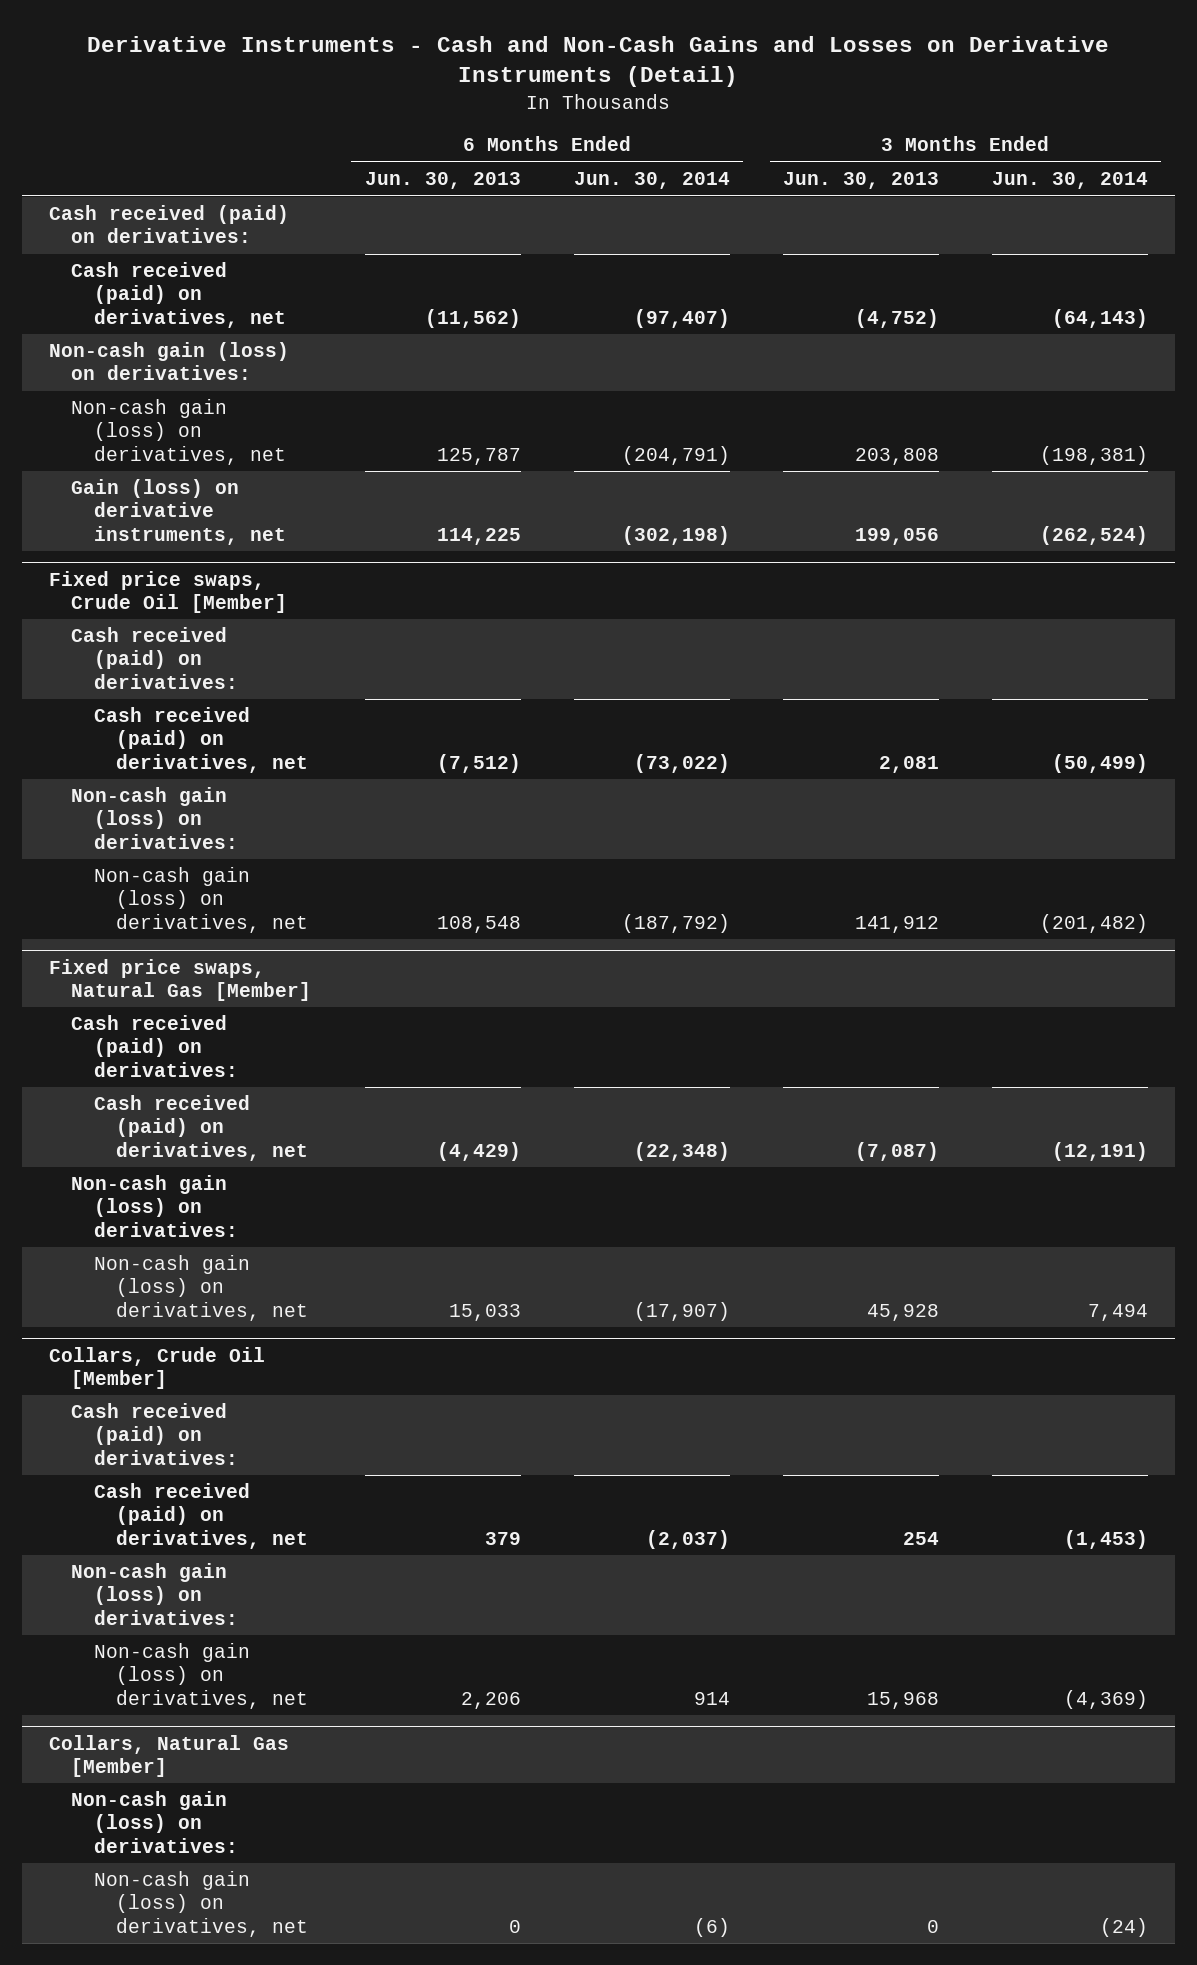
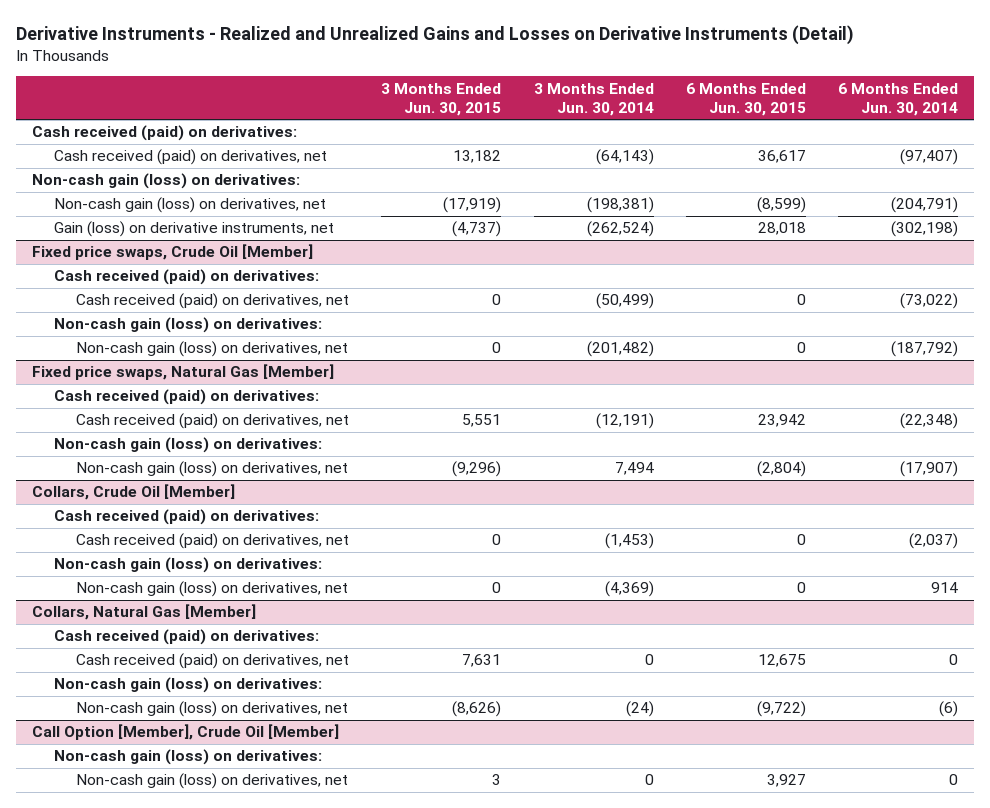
[87,36,1110,88] Derivative Instruments - Cash and Non-Cash Gains and Losses on Derivative Instruments (Detail) -> [16,25,855,46] Derivative Instruments - Realized and Unrealized Gains and Losses on Derivative Instruments (Detail)
[364,172,521,190] Jun. 30, 2013 -> none
[782,172,939,190] Jun. 30, 2013 -> none
none -> [381,82,502,116] 3 Months Ended Jun. 30, 2015
none -> [685,82,806,116] 6 Months Ended Jun. 30, 2015
none -> [54,629,320,646] Cash received (paid) on derivatives:
none -> [76,653,350,670] Cash received (paid) on derivatives, net
none -> [32,724,340,741] Call Option [Member], Crude Oil [Member]
none -> [54,749,323,766] Non-cash gain (loss) on derivatives:
none -> [76,773,349,790] Non-cash gain (loss) on derivatives, net

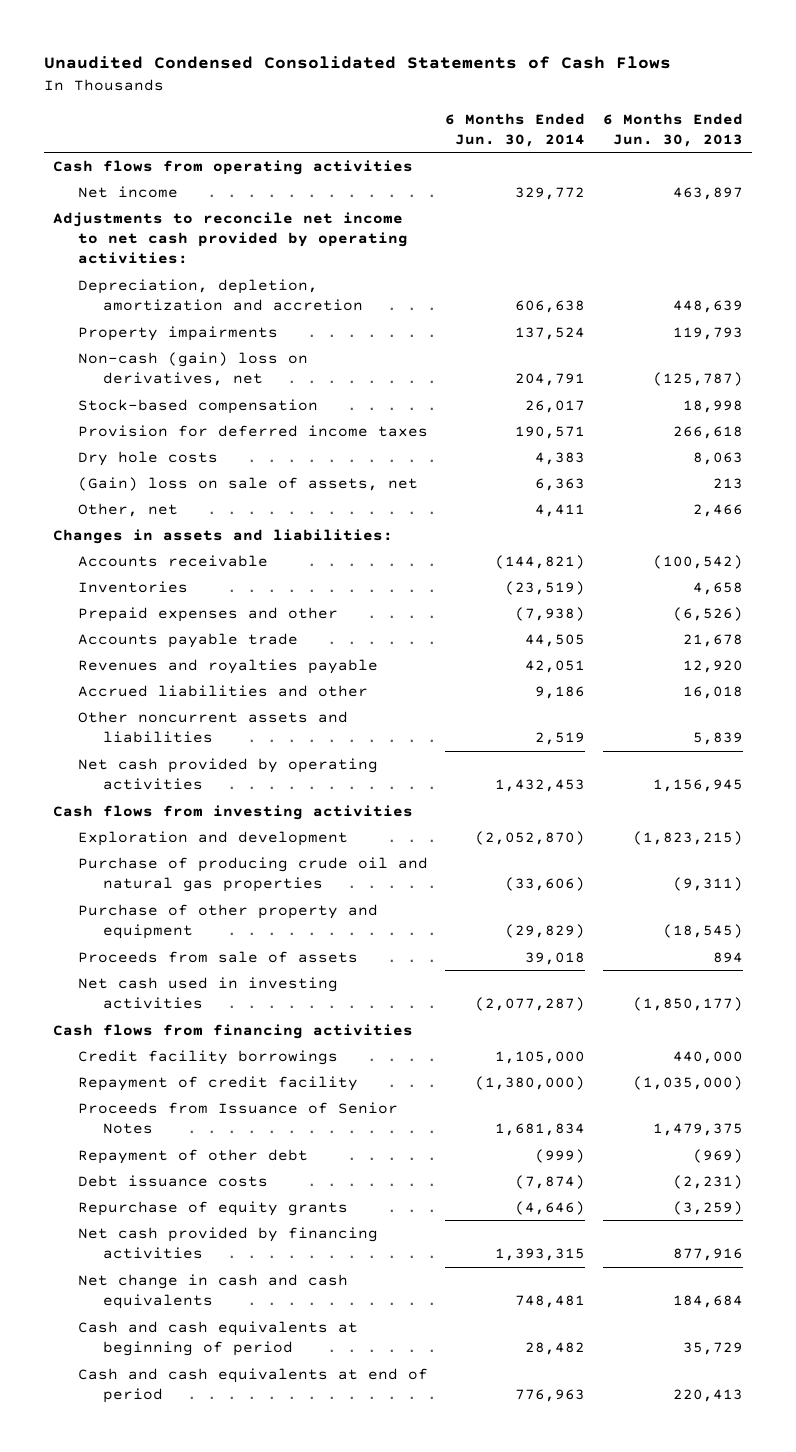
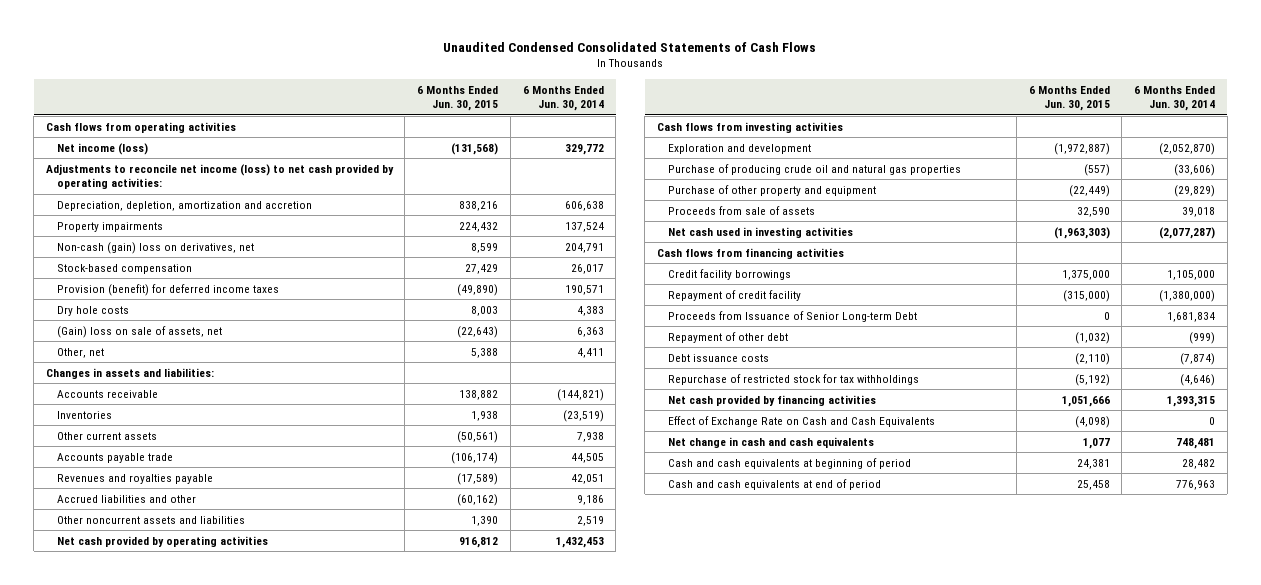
[603,112,744,147] 6 Months Ended Jun. 30, 2013 -> none
none -> [417,85,499,112] 6 Months Ended Jun. 30, 2015
[77,185,178,198] Net income -> [56,142,148,155] Net income (loss)
[52,211,408,265] Adjustments to reconcile net income to net cash provided by operating activities: -> [45,163,394,190] Adjustments to reconcile net income (loss) to net cash provided by operating activities:
[77,424,428,437] Provision for deferred income taxes -> [56,283,279,296] Provision (benefit) for deferred income taxes
[77,606,338,622] Prepaid expenses and other -> none
none -> [56,431,157,440] Other current assets
[77,1101,398,1135] Proceeds from Issuance of Senior Notes -> [667,310,917,322] Proceeds from Issuance of Senior Long-term Debt
[77,1200,348,1216] Repurchase of equity grants -> [667,373,919,385] Repurchase of restricted stock for tax withholdings
none -> [667,415,935,427] Effect of Exchange Rate on Cash and Cash Equivalents

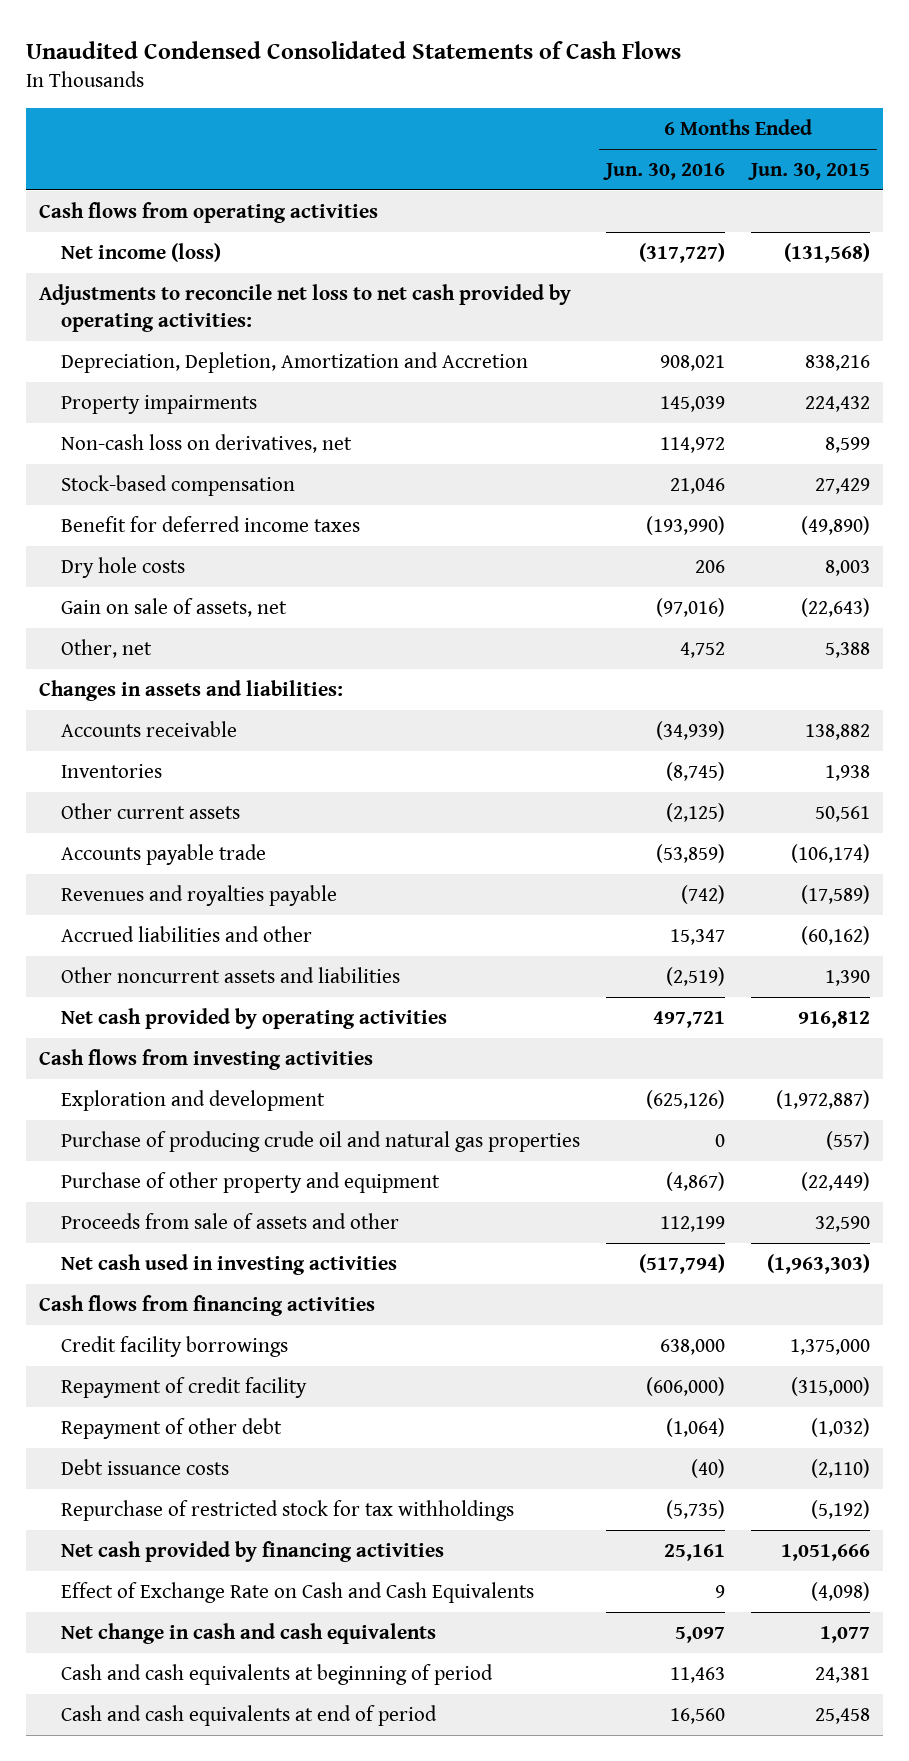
[522,85,604,112] 6 Months Ended Jun. 30, 2014 -> none
none -> [602,162,725,180] Jun. 30, 2016
[45,163,394,190] Adjustments to reconcile net income (loss) to net cash provided by operating activities: -> [39,283,572,332] Adjustments to reconcile net loss to net cash provided by operating activities:
[56,200,312,211] Depreciation, depletion, amortization and accretion -> [60,351,528,373] Depreciation, Depletion, Amortization and Accretion
[56,241,254,254] Non-cash (gain) loss on derivatives, net -> [60,433,352,453] Non-cash loss on derivatives, net
[56,283,279,296] Provision (benefit) for deferred income taxes -> [60,515,360,532] Benefit for deferred income taxes
[56,325,222,338] (Gain) loss on sale of assets, net -> [60,597,287,617] Gain on sale of assets, net
[457,430,499,443] (50,561) -> [814,805,870,822] 50,561
[667,205,815,215] Proceeds from sale of assets -> [60,1212,399,1229] Proceeds from sale of assets and other
[667,310,917,322] Proceeds from Issuance of Senior Long-term Debt -> none

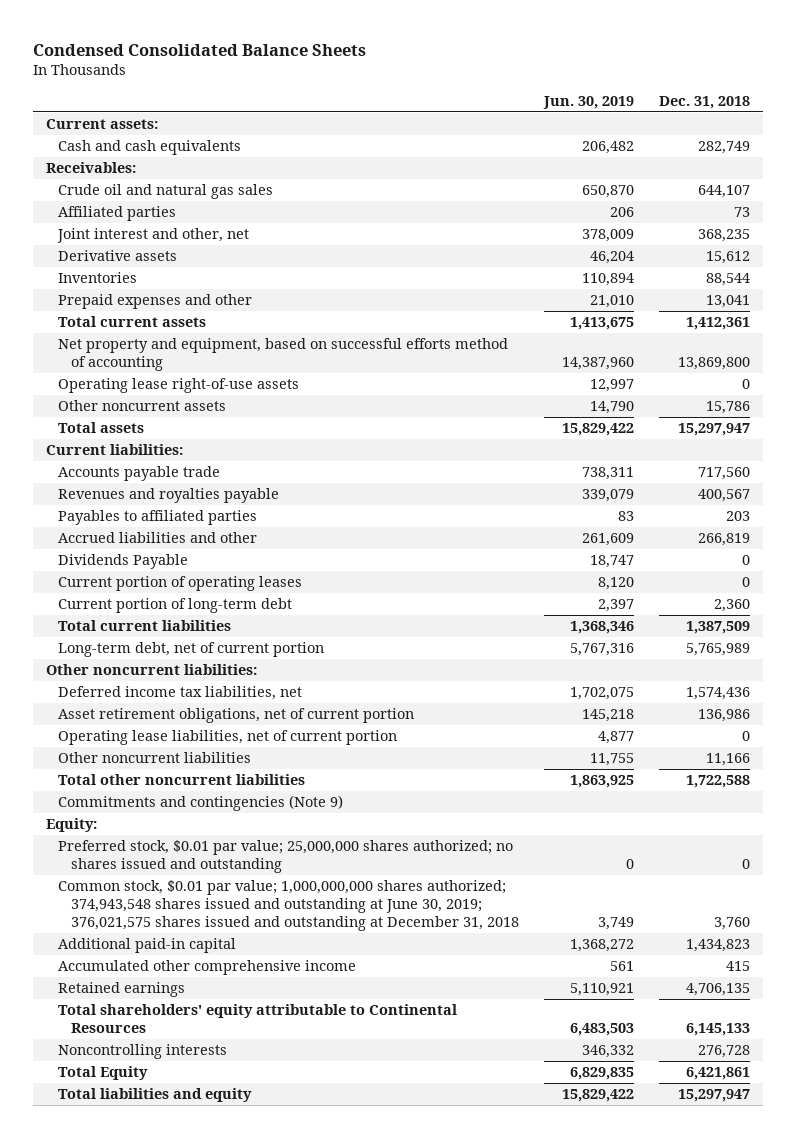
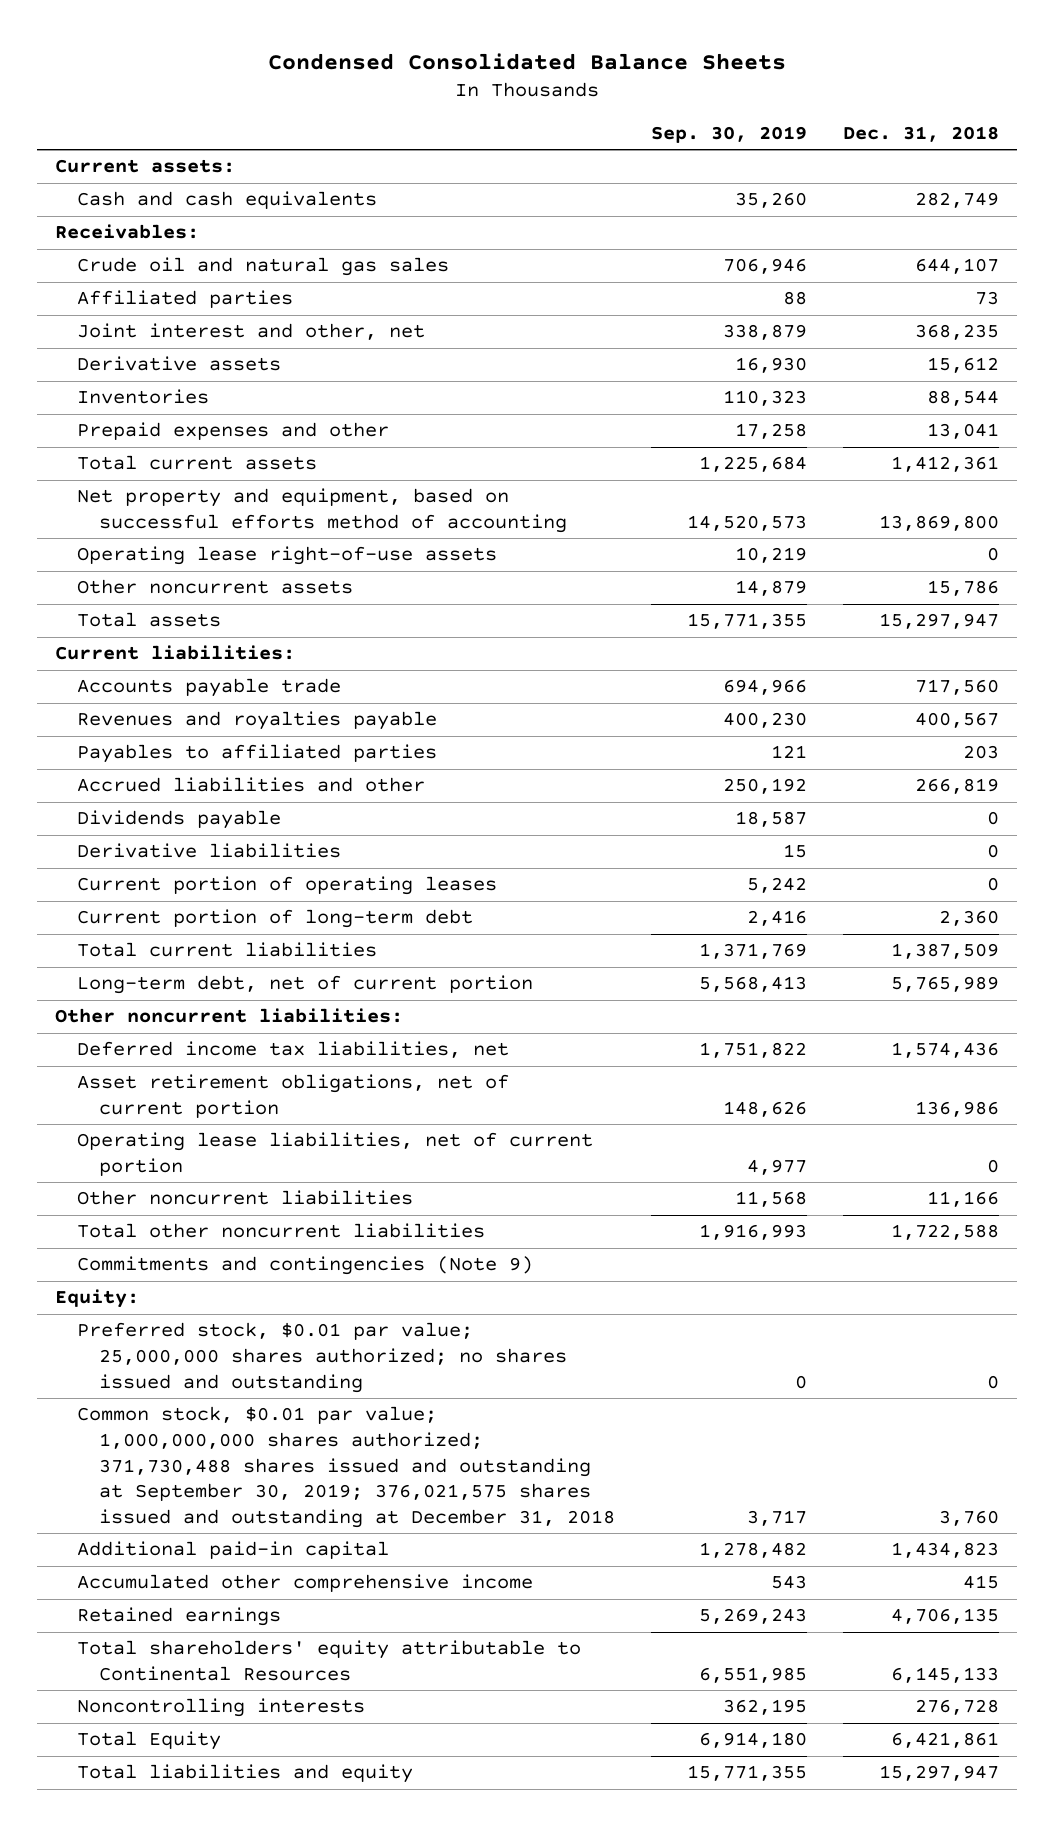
[543,95,635,109] Jun. 30, 2019 -> none
none -> [650,126,807,144] Sep. 30, 2019
[58,554,189,570] Dividends Payable -> [77,810,282,830] Dividends payable
none -> [77,843,342,859] Derivative liabilities
[58,880,520,932] Common stock, $0.01 par value; 1,000,000,000 shares authorized; 374,943,548 shares issued and outstanding at June 30, 2019; 376,021,575 shares issued and outstanding at December 31, 2018 -> [77,1406,615,1528] Common stock, $0.01 par value; 1,000,000,000 shares authorized; 371,730,488 shares issued and outstanding at September 30, 2019; 376,021,575 shares issued and outstanding at December 31, 2018

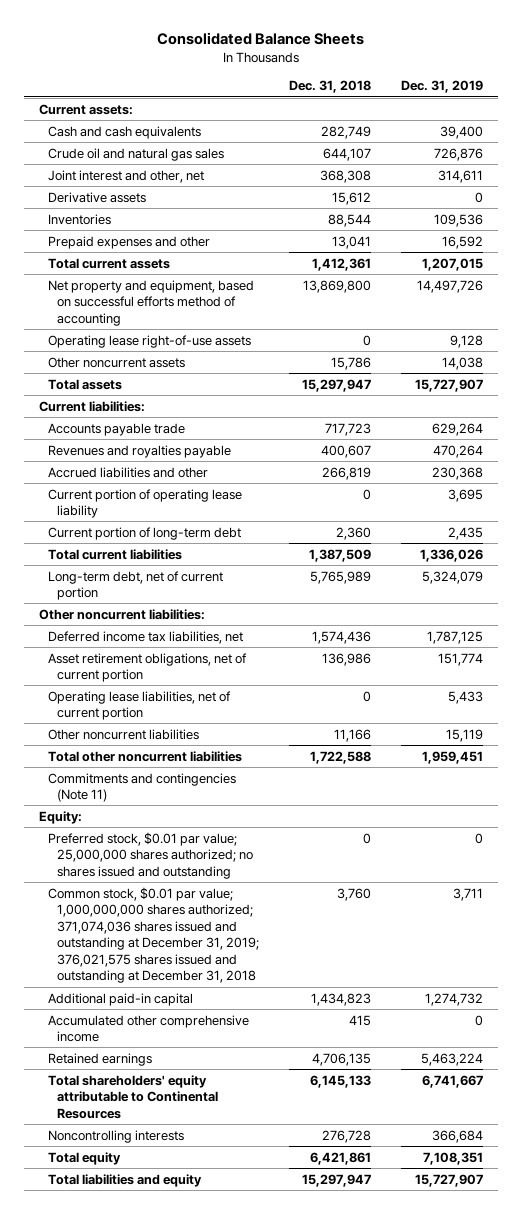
[268,52,787,70] Condensed Consolidated Balance Sheets -> [156,32,364,46] Consolidated Balance Sheets
[650,126,807,144] Sep. 30, 2019 -> none
none -> [401,80,484,94] Dec. 31, 2019
[55,224,200,240] Receivables: -> none
[77,290,294,309] Affiliated parties -> none
[914,324,999,341] 368,235 -> [320,169,372,183] 368,308
[77,744,438,764] Payables to affiliated parties -> none
[914,679,999,696] 717,560 -> [325,422,372,436] 717,723
[914,712,999,729] 400,567 -> [321,444,372,458] 400,607
[77,810,282,830] Dividends payable -> none
[77,843,342,859] Derivative liabilities -> none
[77,876,498,896] Current portion of operating leases -> [48,488,243,519] Current portion of operating lease liability
[77,1256,534,1276] Commitments and contingencies (Note 9) -> [48,772,237,803] Commitments and contingencies (Note 11)
[77,1406,615,1528] Common stock, $0.01 par value; 1,000,000,000 shares authorized; 371,730,488 shares issued and outstanding at September 30, 2019; 376,021,575 shares issued and outstanding at December 31, 2018 -> [48,886,260,984] Common stock, $0.01 par value; 1,000,000,000 shares authorized; 371,074,036 shares issued and outstanding at December 31, 2019; 376,021,575 shares issued and outstanding at December 31, 2018
[77,1731,222,1751] Total Equity -> [48,1151,122,1165] Total equity

